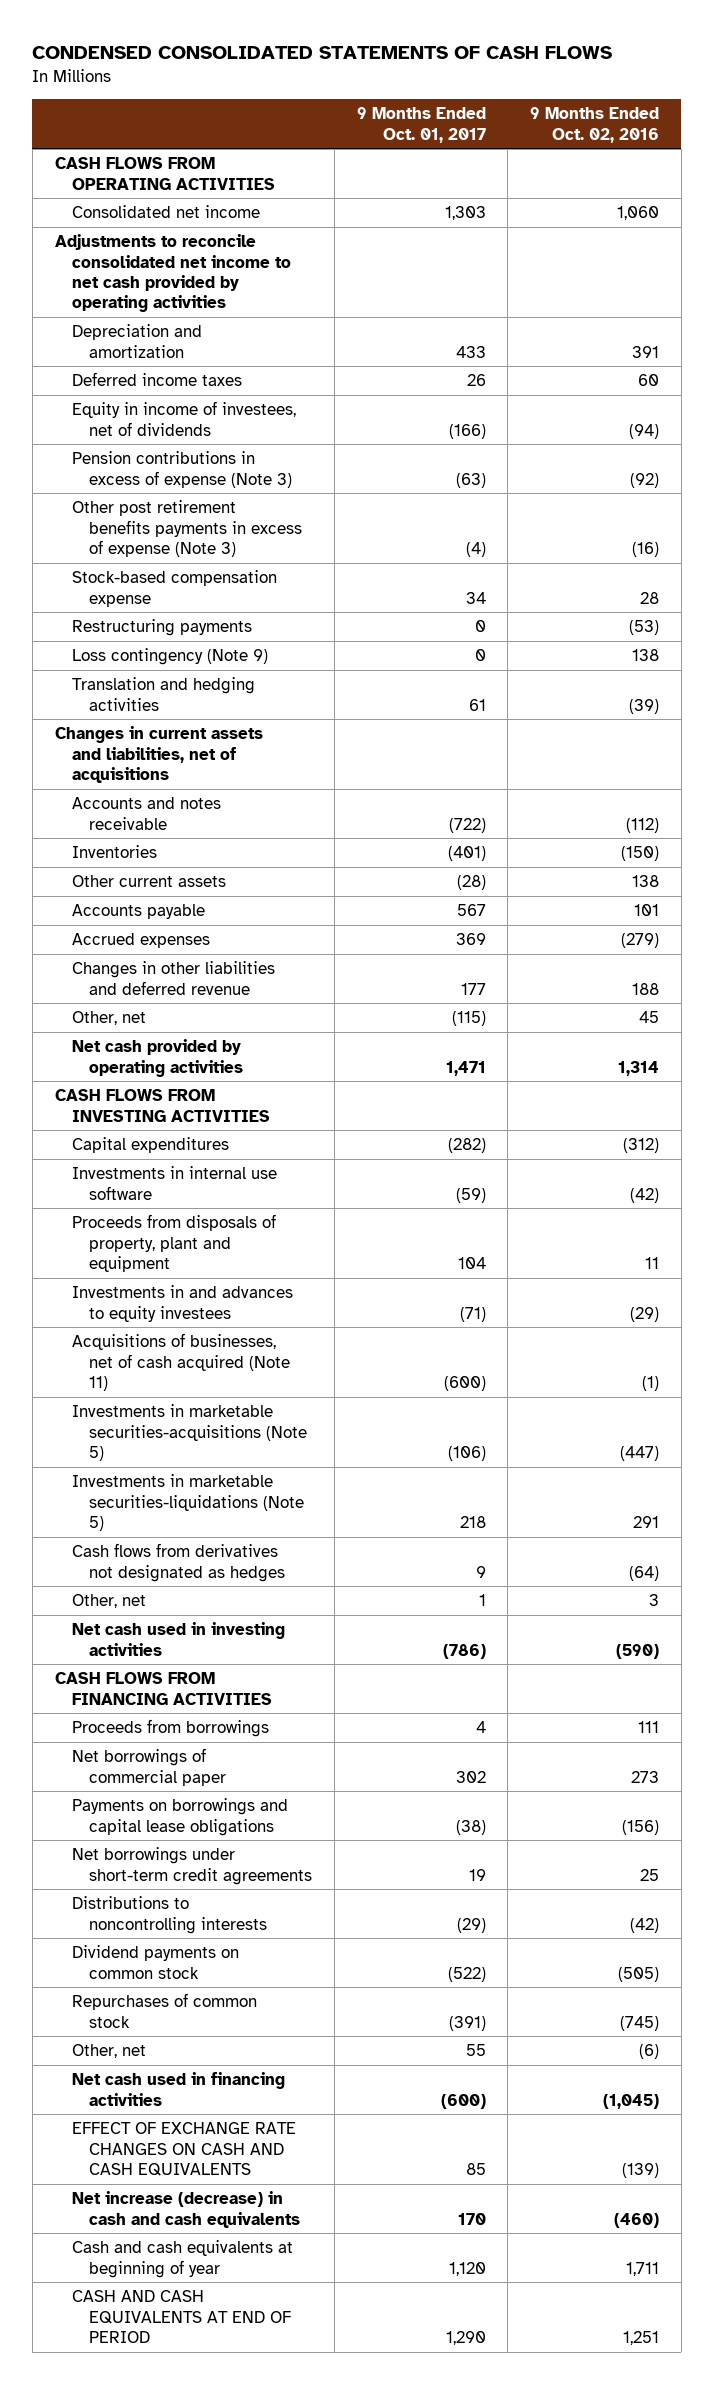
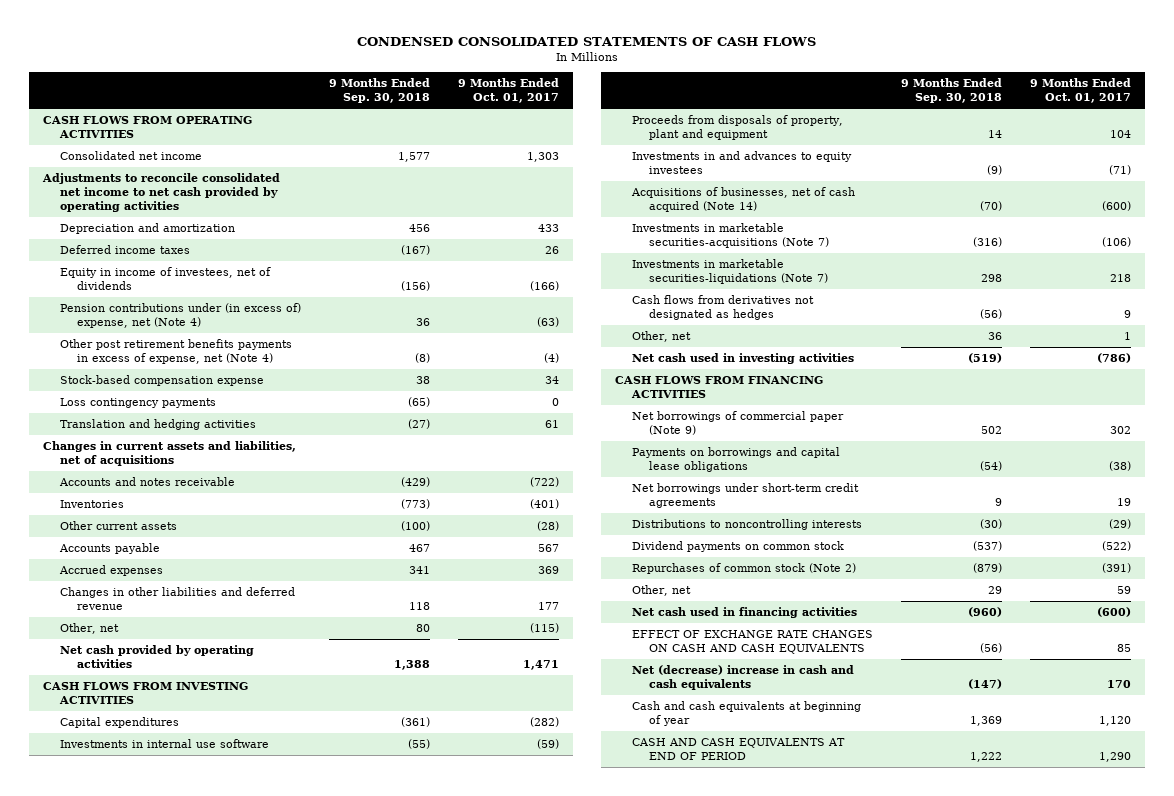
[530,107,660,143] 9 Months Ended Oct. 02, 2016 -> none
none -> [328,78,430,104] 9 Months Ended Sep. 30, 2018
[71,451,293,488] Pension contributions in excess of expense (Note 3) -> [59,303,301,329] Pension contributions under (in excess of) expense, net (Note 4)
[71,500,303,557] Other post retirement benefits payments in excess of expense (Note 3) -> [59,339,292,365] Other post retirement benefits payments in excess of expense, net (Note 4)
[71,619,252,637] Restructuring payments -> none
[71,648,268,666] Loss contingency (Note 9) -> none
none -> [59,398,216,409] Loss contingency payments
[71,1333,291,1391] Acquisitions of businesses, net of cash acquired (Note 11) -> [630,187,855,213] Acquisitions of businesses, net of cash acquired (Note 14)
[71,1404,308,1461] Investments in marketable securities-acquisitions (Note 5) -> [631,223,830,249] Investments in marketable securities-acquisitions (Note 7)
[71,1474,305,1531] Investments in marketable securities-liquidations (Note 5) -> [631,259,829,285] Investments in marketable securities-liquidations (Note 7)
[71,1719,269,1738] Proceeds from borrowings -> none
[71,1748,227,1786] Net borrowings of commercial paper -> [631,411,844,436] Net borrowings of commercial paper (Note 9)
[71,1993,257,2028] Repurchases of common stock -> [631,563,856,575] Repurchases of common stock (Note 2)
[465,2044,486,2057] 55 -> [1117,586,1132,595] 59
[71,2191,301,2228] Net increase (decrease) in cash and cash equivalents -> [631,665,854,691] Net (decrease) increase in cash and cash equivalents

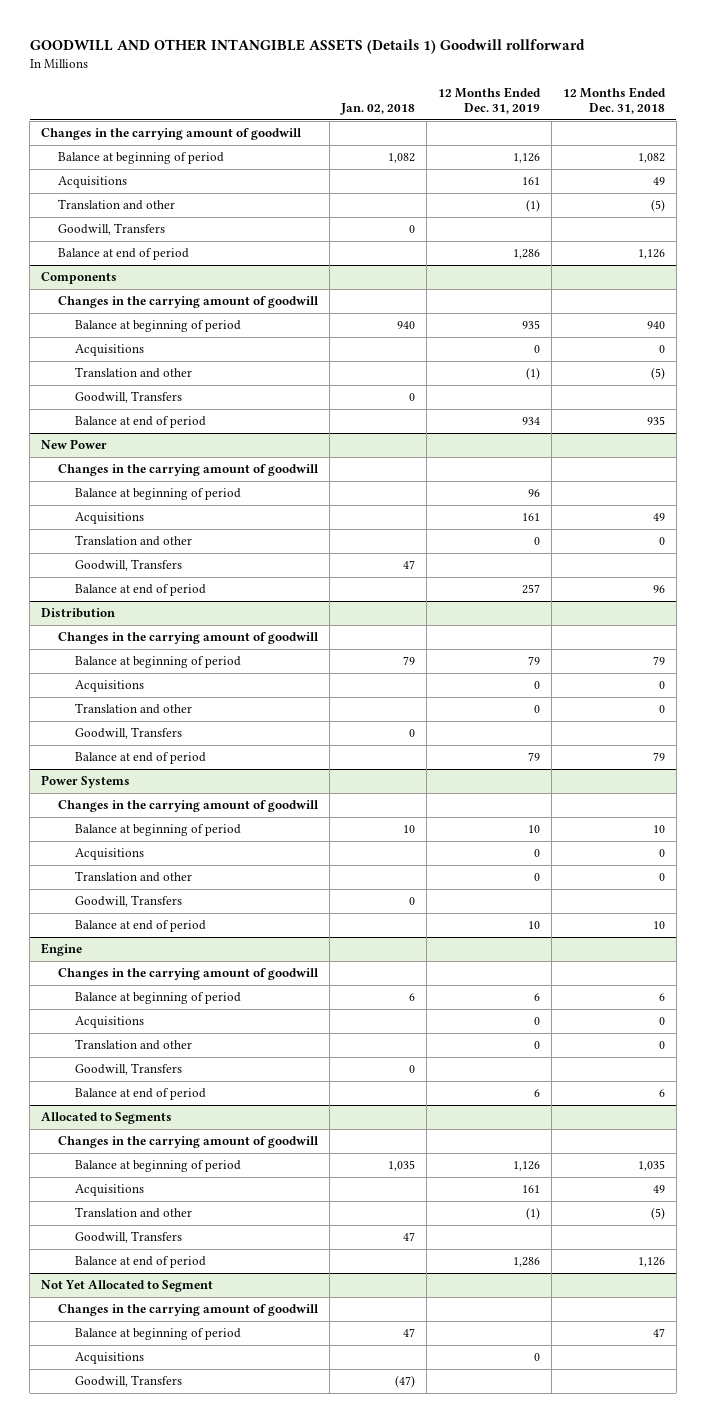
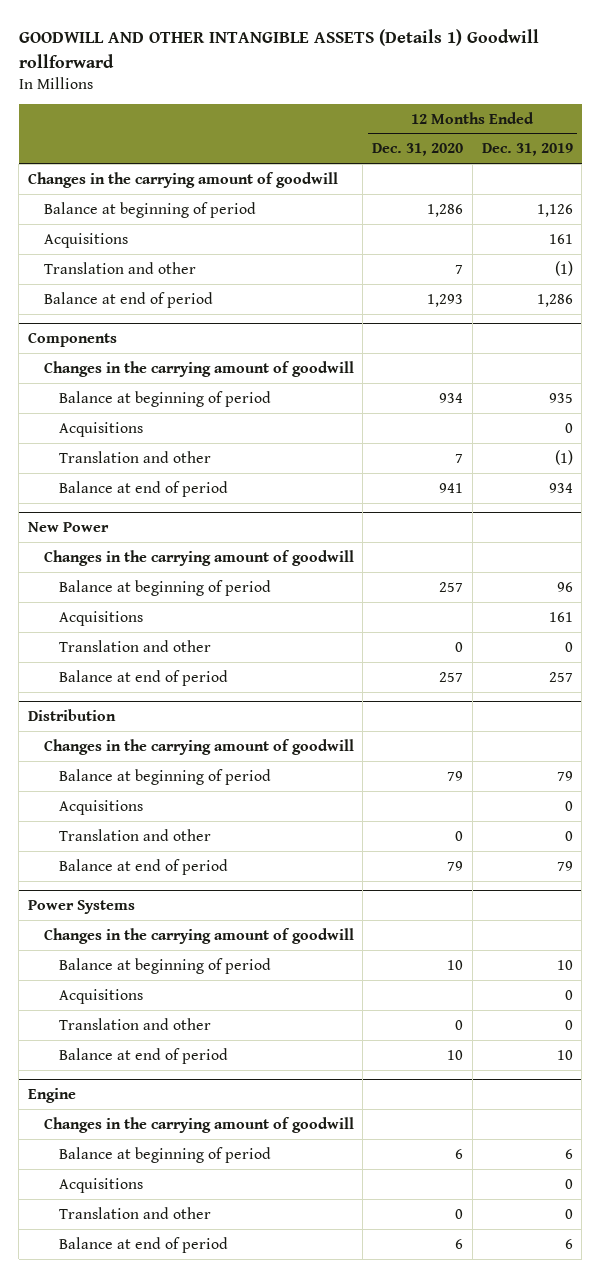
[340,103,416,116] Jan. 02, 2018 -> none
[562,86,666,115] 12 Months Ended Dec. 31, 2018 -> none
none -> [372,143,464,157] Dec. 31, 2020
[58,223,166,236] Goodwill, Transfers -> none
[75,391,183,404] Goodwill, Transfers -> none
[75,559,183,572] Goodwill, Transfers -> none
[75,727,183,740] Goodwill, Transfers -> none
[75,895,183,908] Goodwill, Transfers -> none
[75,1063,183,1076] Goodwill, Transfers -> none
[41,1112,173,1125] Allocated to Segments -> none
[58,1136,320,1149] Changes in the carrying amount of goodwill -> none
[75,1160,242,1173] Balance at beginning of period -> none
[75,1184,145,1197] Acquisitions -> none
[75,1207,193,1219] Translation and other -> none
[75,1231,183,1244] Goodwill, Transfers -> none
[75,1256,207,1269] Balance at end of period -> none
[41,1280,214,1293] Not Yet Allocated to Segment -> none
[58,1304,320,1317] Changes in the carrying amount of goodwill -> none
[75,1328,242,1341] Balance at beginning of period -> none
[75,1352,145,1365] Acquisitions -> none
[75,1375,183,1388] Goodwill, Transfers -> none

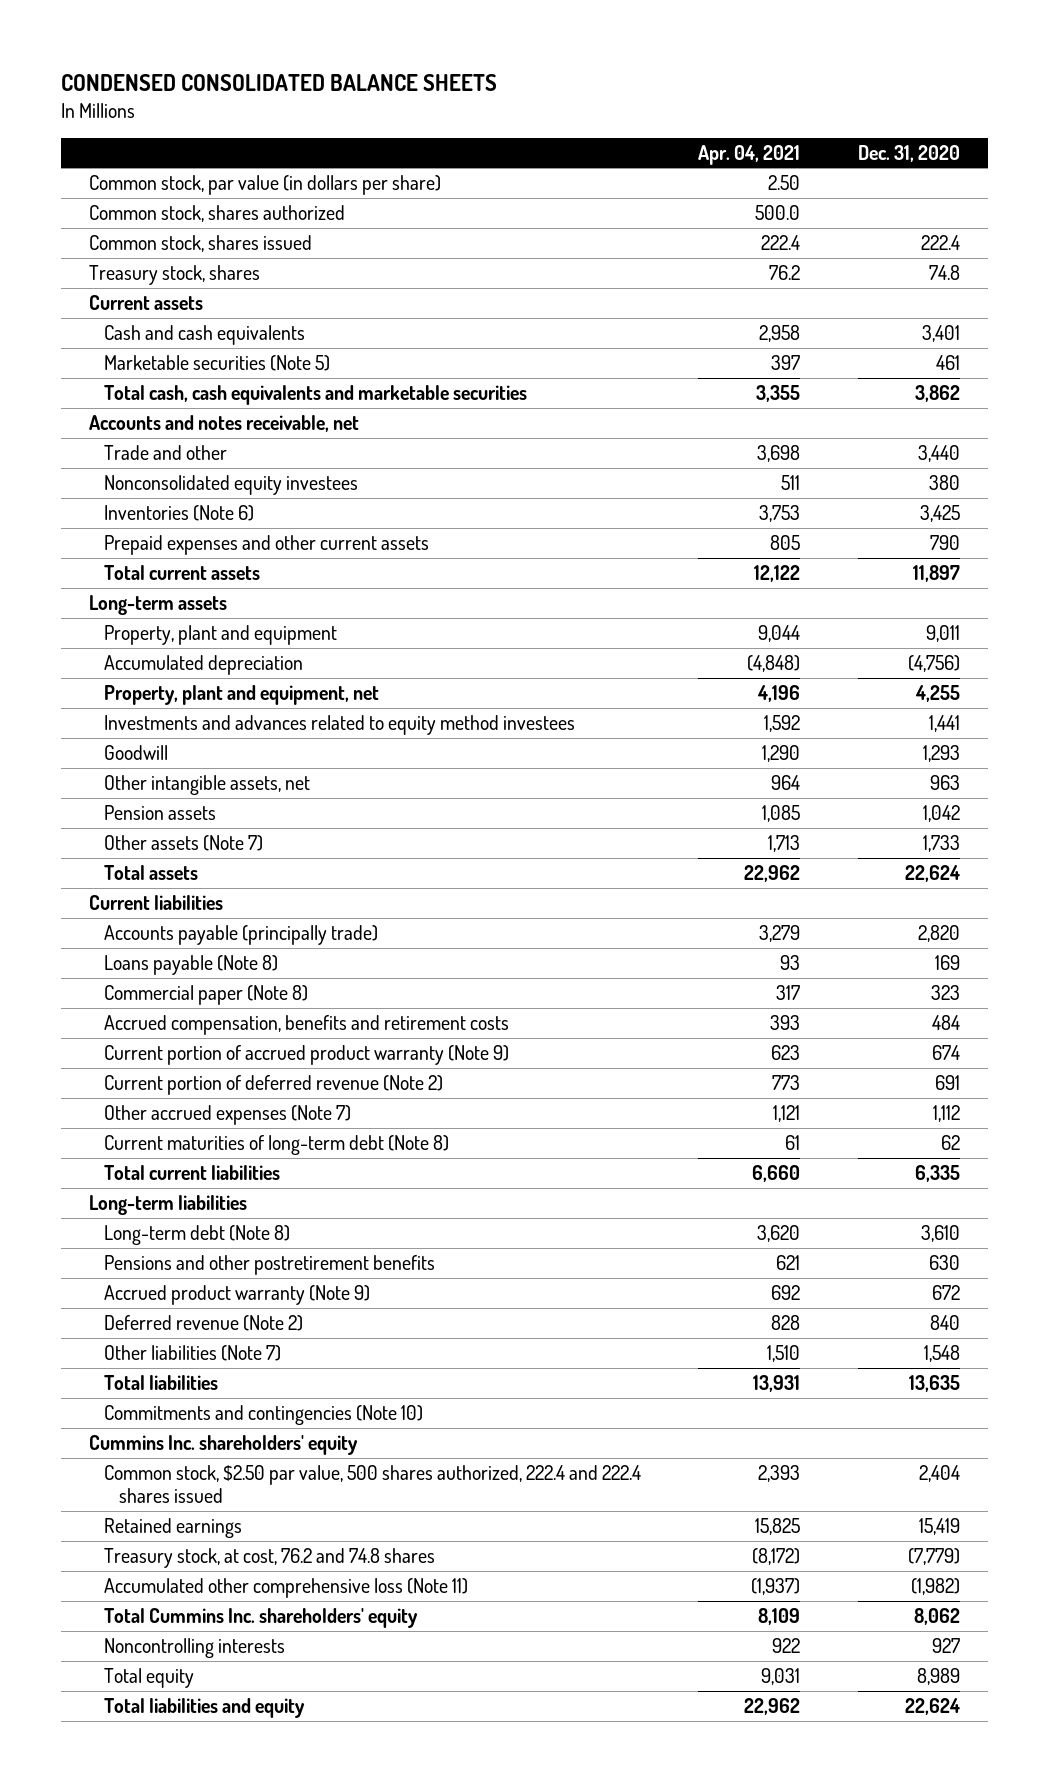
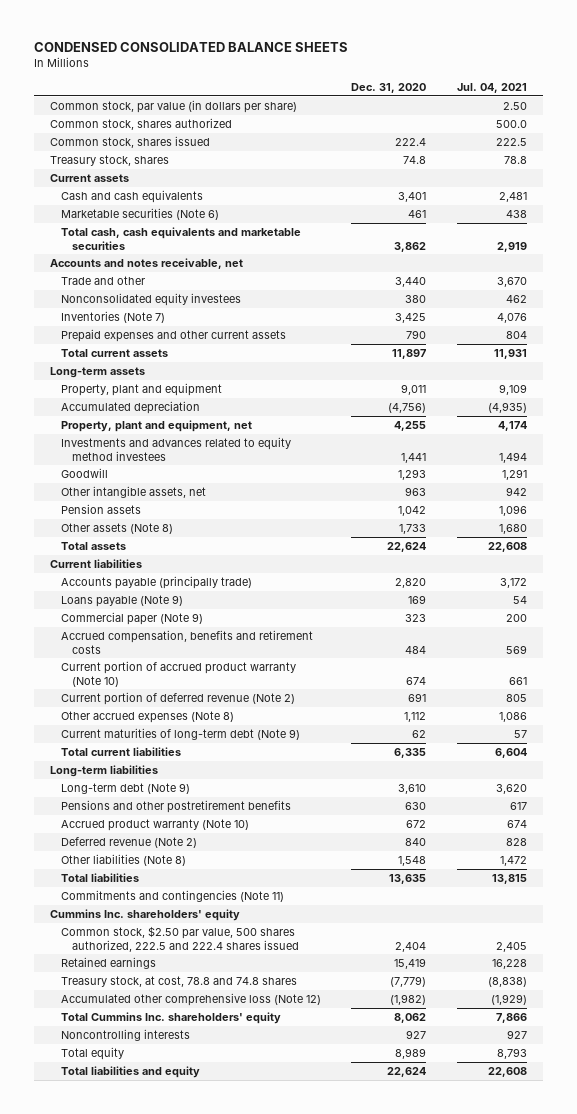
[698,144,801,165] Apr. 04, 2021 -> none
none -> [457,83,528,94] Jul. 04, 2021
[104,355,331,372] Marketable securities (Note 5) -> [60,207,219,220] Marketable securities (Note 6)
[104,505,255,522] Inventories (Note 6) -> [60,310,165,323] Inventories (Note 7)
[104,835,264,852] Other assets (Note 7) -> [60,522,173,534] Other assets (Note 8)
[104,955,279,976] Loans payable (Note 8) -> [60,594,183,607] Loans payable (Note 9)
[104,985,309,1006] Commercial paper (Note 8) -> [60,611,203,625] Commercial paper (Note 9)
[104,1045,510,1066] Current portion of accrued product warranty (Note 9) -> [60,660,296,687] Current portion of accrued product warranty (Note 10)
[104,1105,352,1126] Other accrued expenses (Note 7) -> [60,710,234,723] Other accrued expenses (Note 8)
[104,1135,450,1156] Current maturities of long-term debt (Note 8) -> [60,727,300,740] Current maturities of long-term debt (Note 9)
[104,1225,291,1246] Long-term debt (Note 8) -> [60,782,190,794] Long-term debt (Note 9)
[104,1285,371,1306] Accrued product warranty (Note 9) -> [60,818,249,831] Accrued product warranty (Note 10)
[104,1345,282,1362] Other liabilities (Note 7) -> [60,853,186,866] Other liabilities (Note 8)
[104,1405,424,1426] Commitments and contingencies (Note 10) -> [60,889,284,902] Commitments and contingencies (Note 11)
[104,1465,642,1504] Common stock, $2.50 par value, 500 shares authorized, 222.4 and 222.4 shares issued -> [60,925,299,952] Common stock, $2.50 par value, 500 shares authorized, 222.5 and 222.4 shares issued
[104,1548,436,1569] Treasury stock, at cost, 76.2 and 74.8 shares -> [60,975,297,987] Treasury stock, at cost, 78.8 and 74.8 shares
[104,1578,469,1599] Accumulated other comprehensive loss (Note 11) -> [60,992,321,1006] Accumulated other comprehensive loss (Note 12)

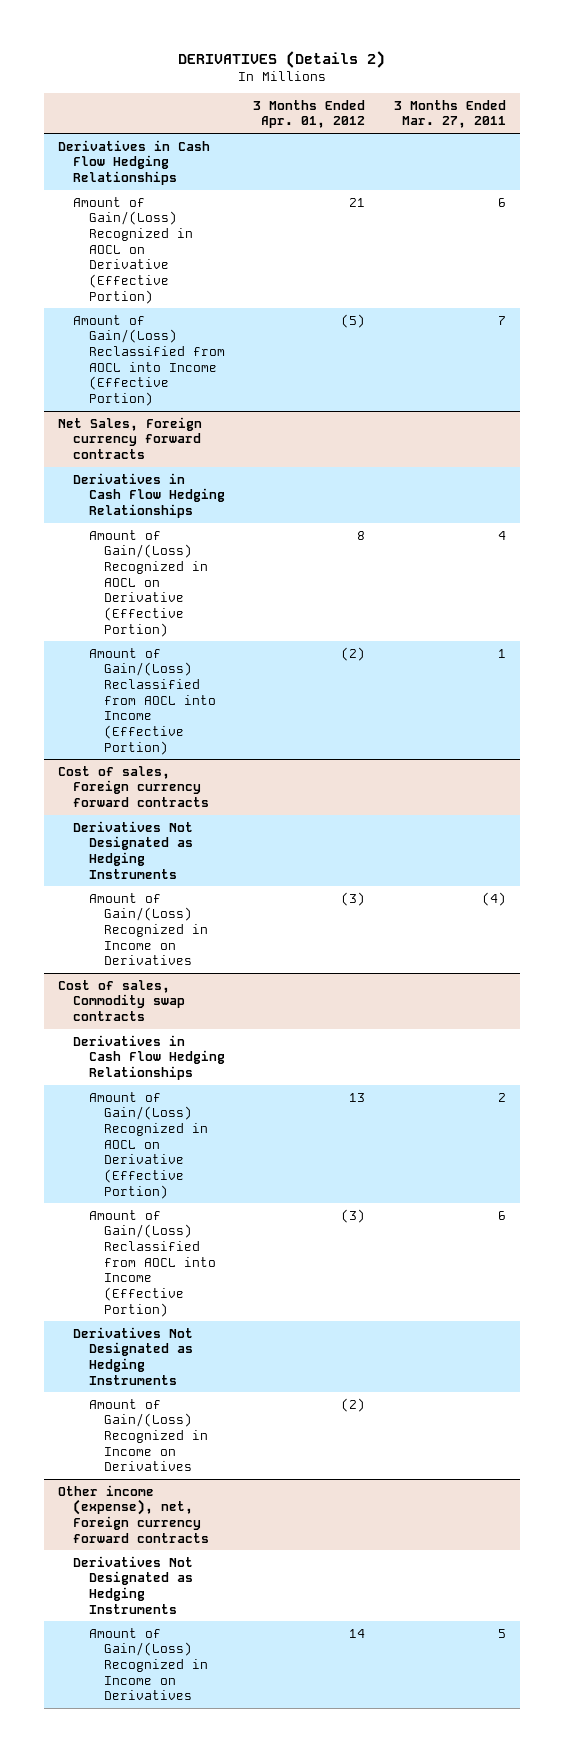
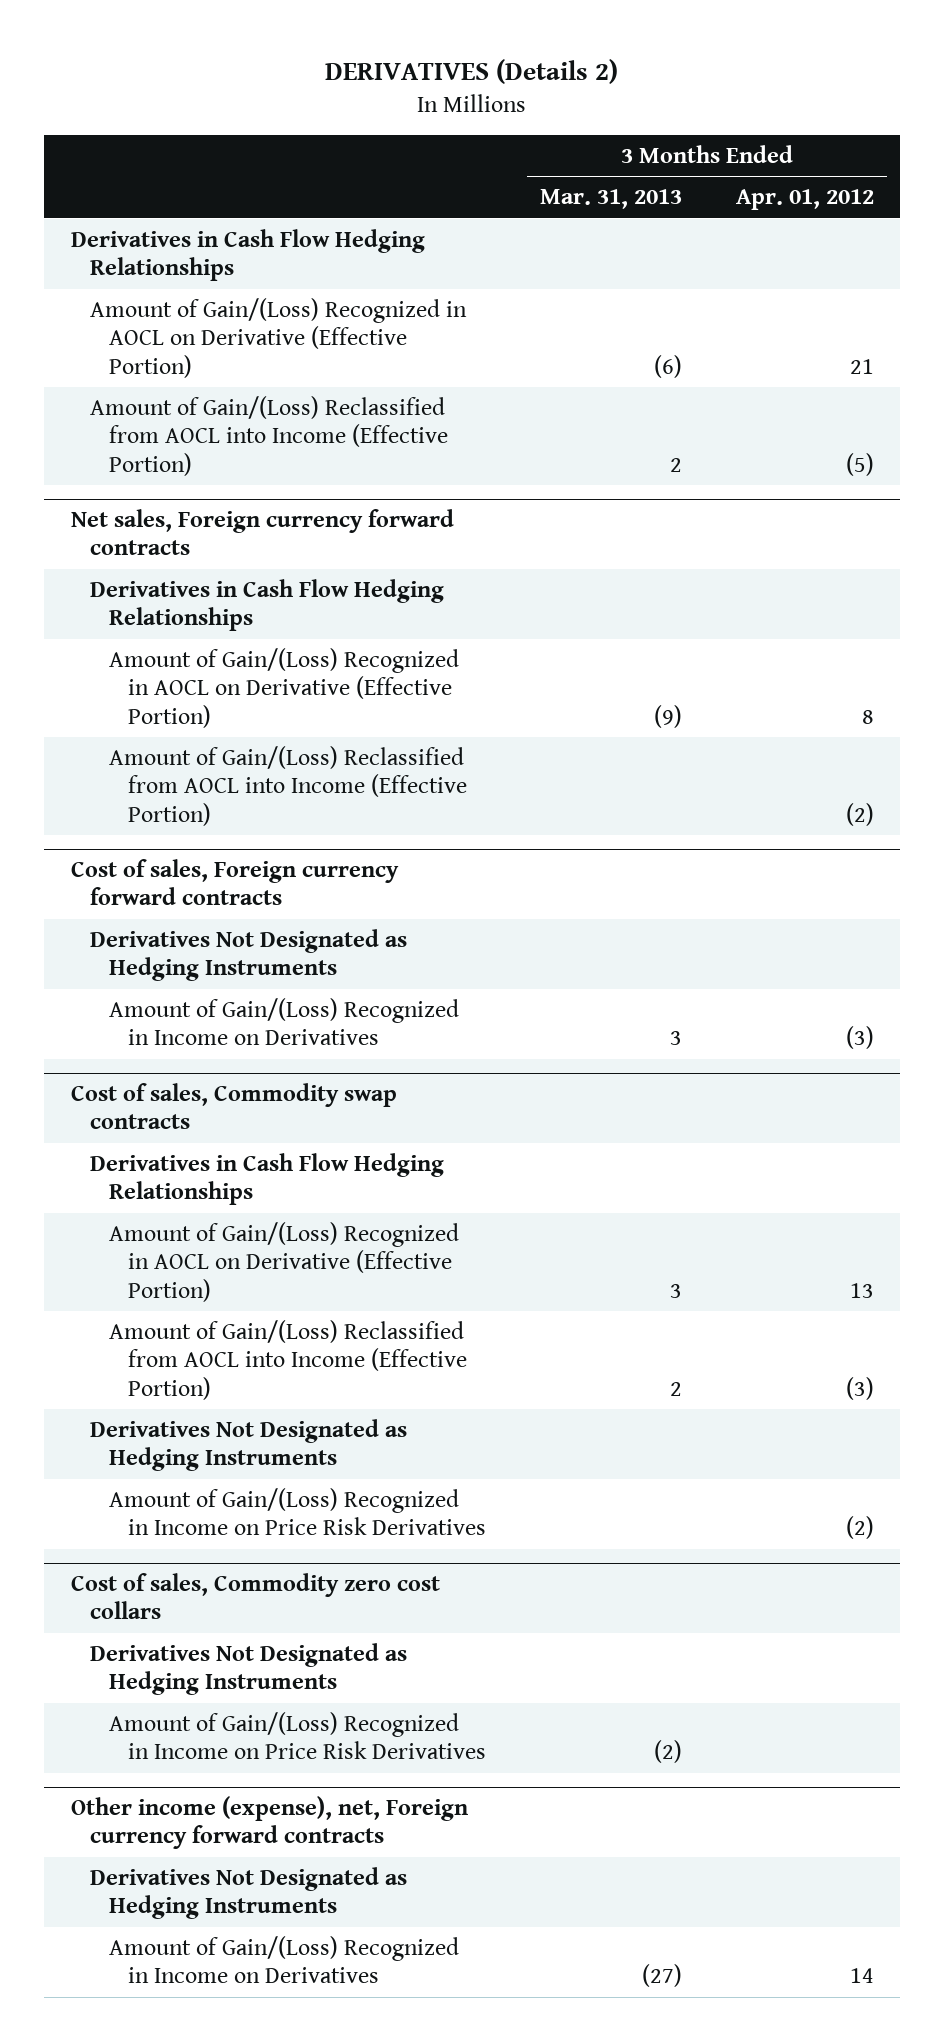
[394,99,507,129] 3 Months Ended Mar. 27, 2011 -> none
none -> [540,189,683,210] Mar. 31, 2013
[58,416,203,459] Net Sales, Foreign currency forward contracts -> [70,509,454,556] Net sales, Foreign currency forward contracts
[88,1398,208,1472] Amount of Gain/(Loss) Recognized in Income on Derivatives -> [109,1487,487,1536] Amount of Gain/(Loss) Recognized in Income on Price Risk Derivatives
none -> [70,1573,440,1620] Cost of sales, Commodity zero cost collars
none -> [89,1642,407,1696] Derivatives Not Designated as Hedging Instruments
none -> [109,1711,487,1760] Amount of Gain/(Loss) Recognized in Income on Price Risk Derivatives

